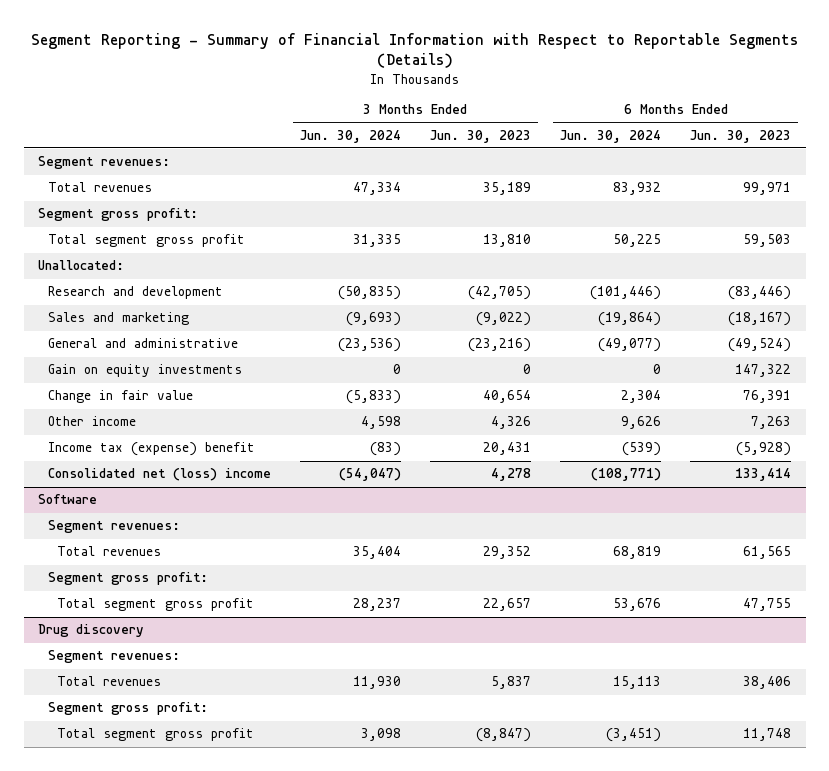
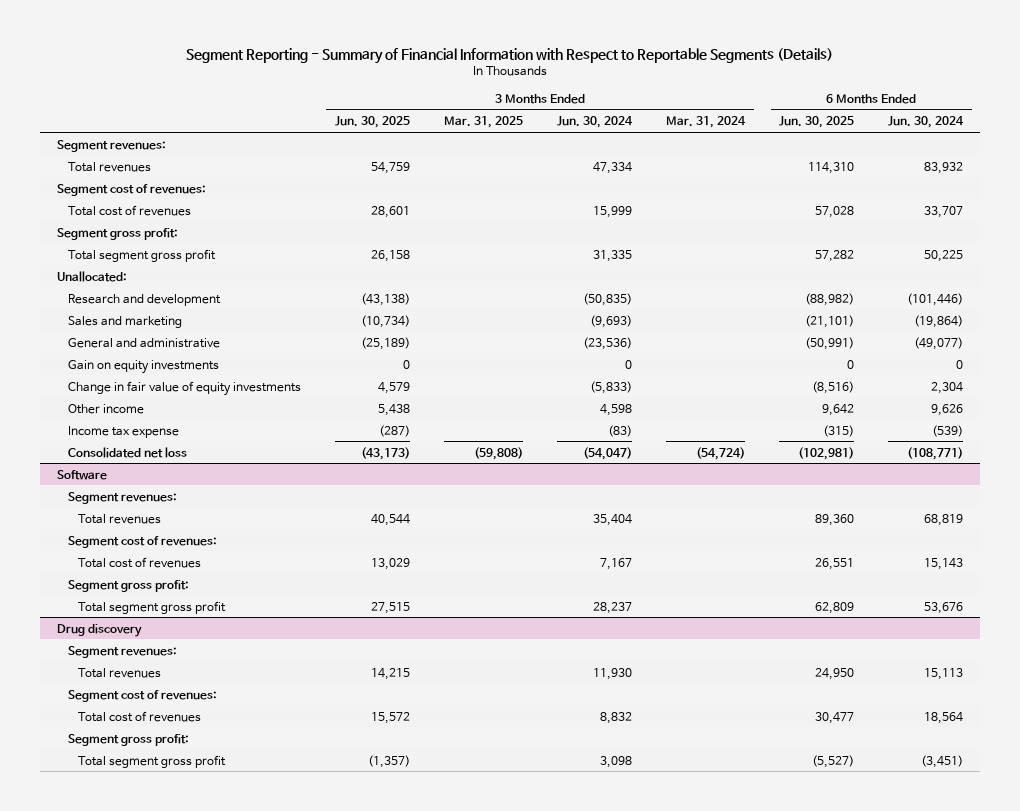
[429,129,531,143] Jun. 30, 2023 -> none
[690,129,792,143] Jun. 30, 2023 -> none
none -> [334,116,410,129] Jun. 30, 2025
none -> [443,116,523,129] Mar. 31, 2025
none -> [666,116,747,129] Mar. 31, 2024
none -> [779,116,855,129] Jun. 30, 2025
none -> [57,183,207,196] Segment cost of revenues:
none -> [67,204,191,216] Total cost of revenues
[47,390,193,404] Change in fair value -> [67,380,301,396] Change in fair value of equity investments
[47,442,255,457] Income tax (expense) benefit -> [67,425,179,438] Income tax expense
[47,468,271,482] Consolidated net (loss) income -> [67,446,187,458] Consolidated net loss
none -> [67,535,217,548] Segment cost of revenues:
none -> [78,556,202,568] Total cost of revenues
none -> [67,689,217,702] Segment cost of revenues:
none -> [78,710,202,722] Total cost of revenues

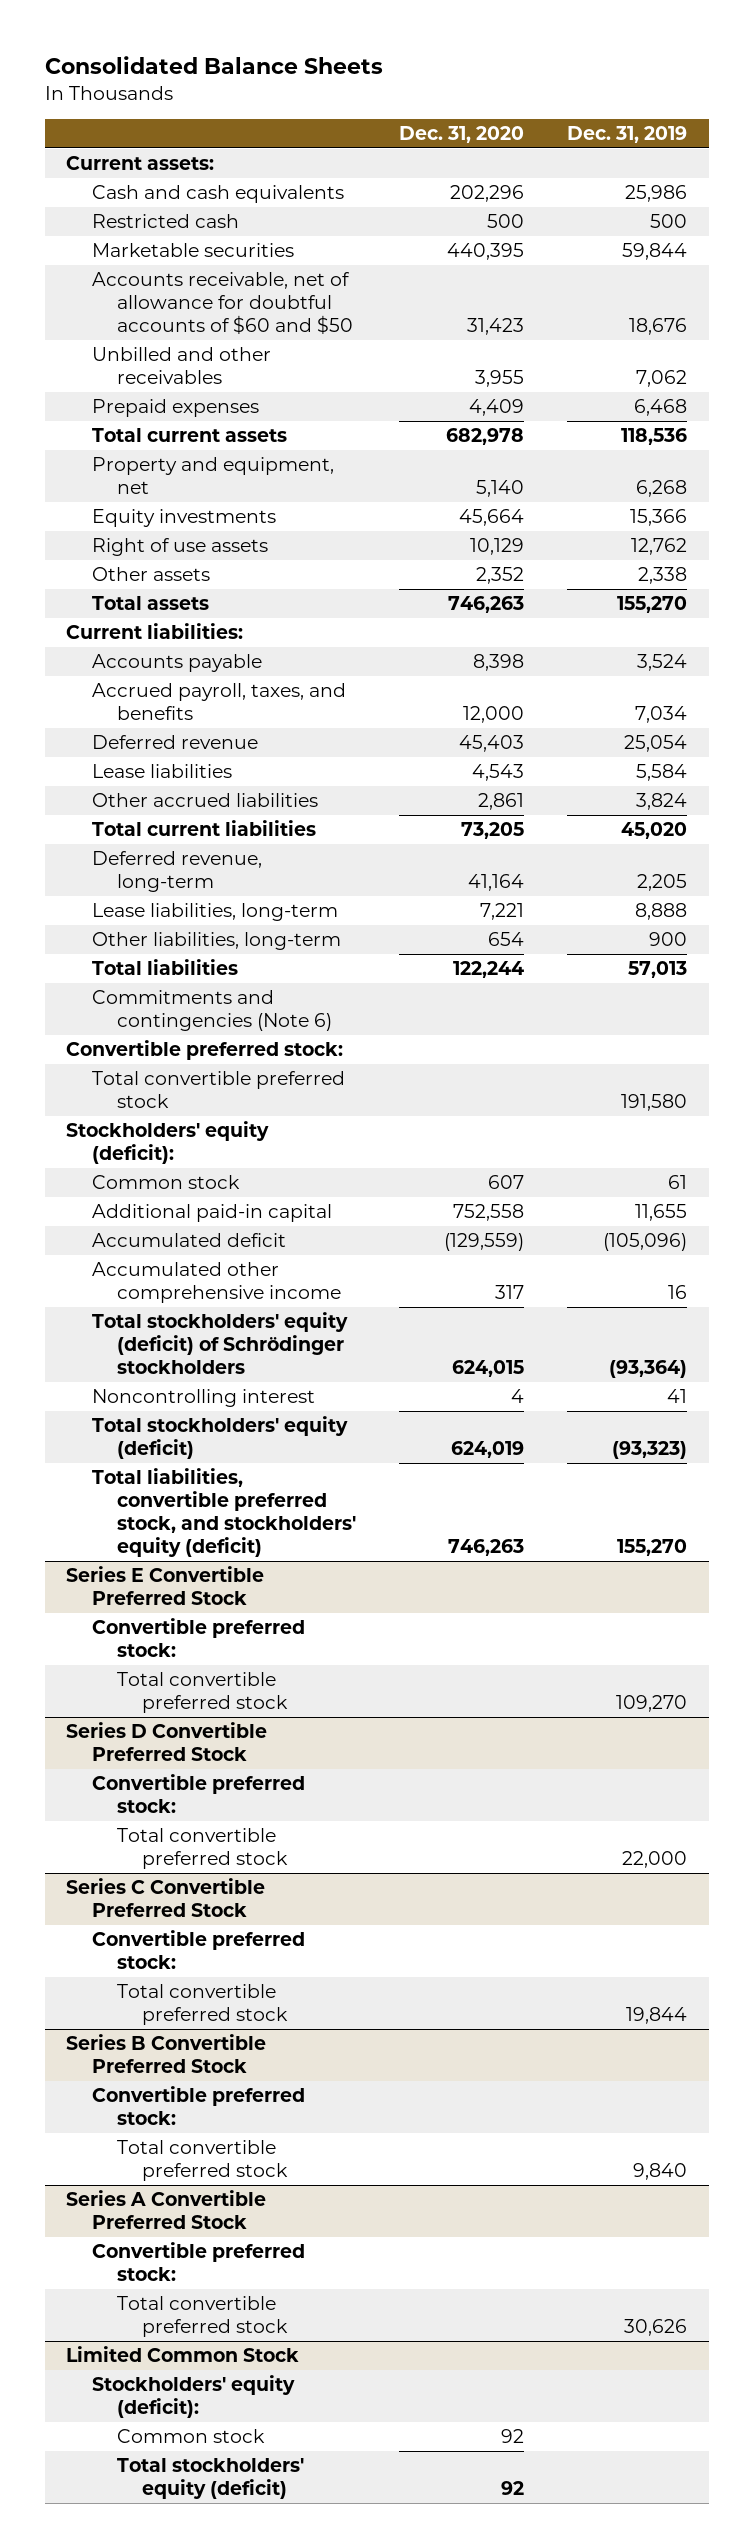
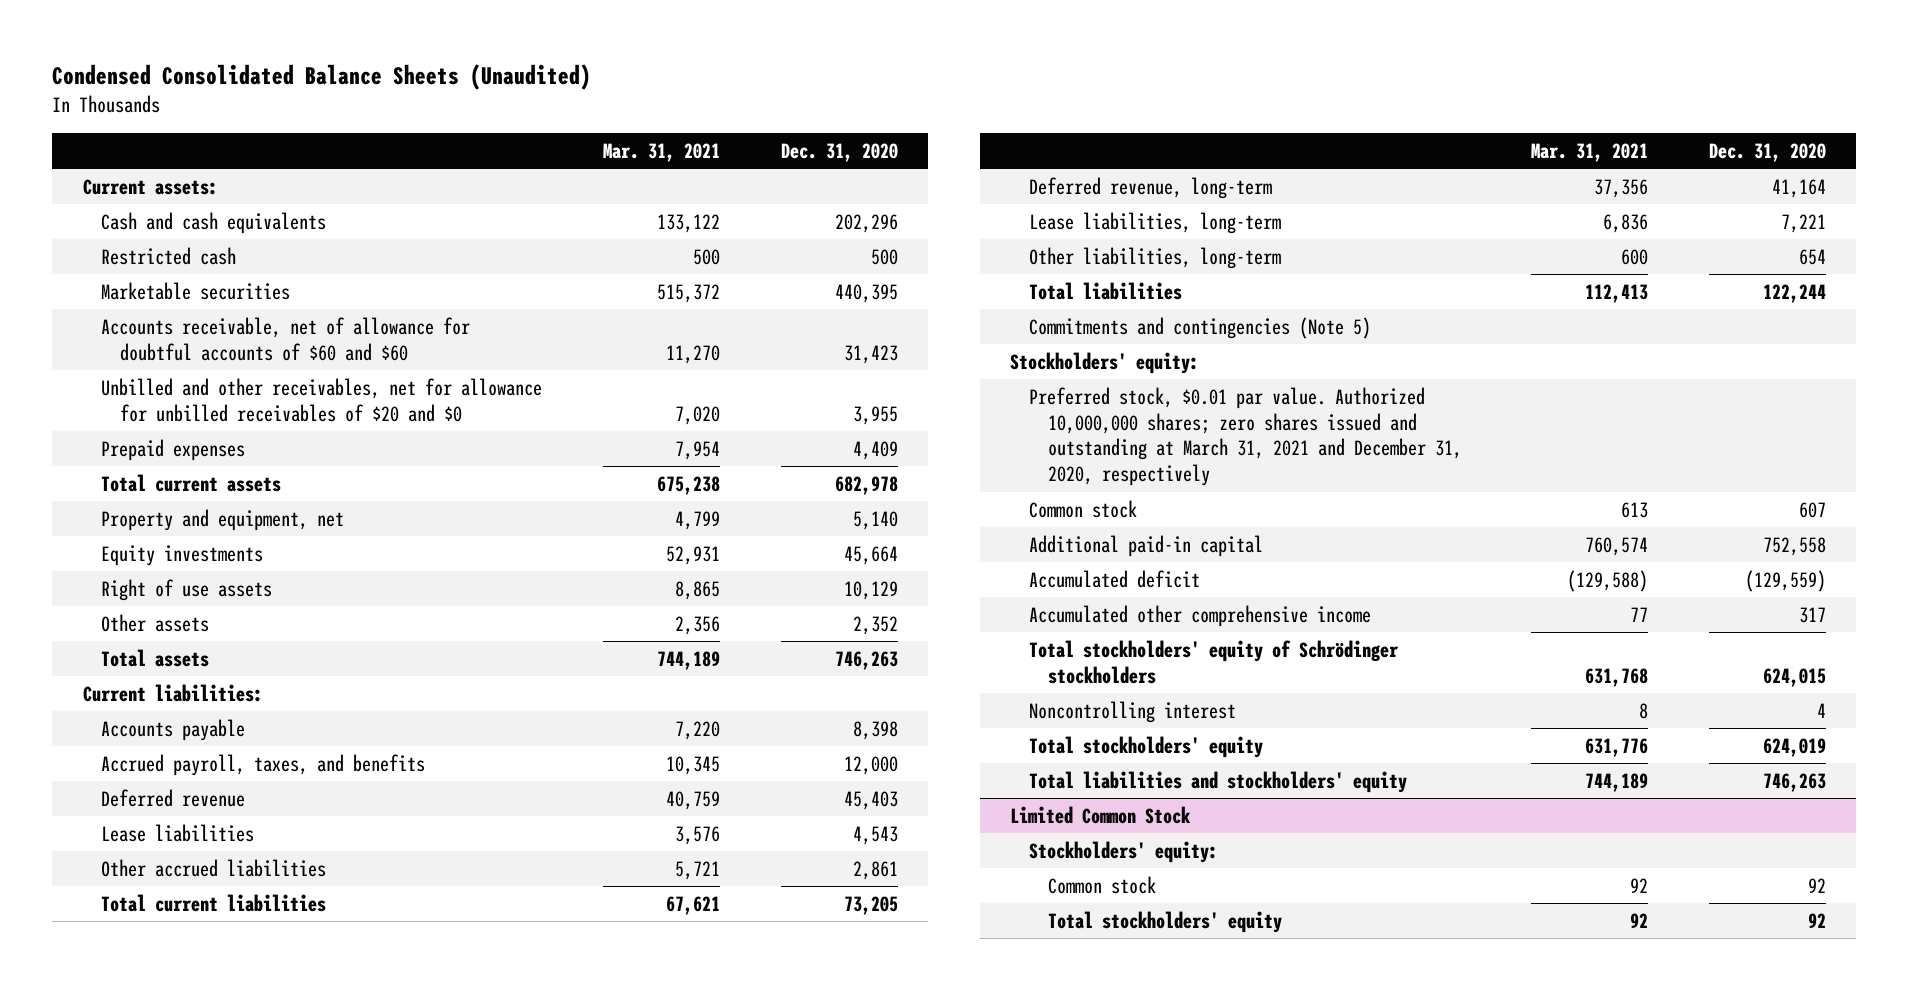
[44,56,383,75] Consolidated Balance Sheets -> [52,64,592,91] Condensed Consolidated Balance Sheets (Unaudited)
[567,126,688,144] Dec. 31, 2019 -> none
none -> [603,143,721,163] Mar. 31, 2021
[91,272,353,334] Accounts receivable, net of allowance for doubtful accounts of $60 and $50 -> [101,316,471,361] Accounts receivable, net of allowance for doubtful accounts of $60 and $60
[91,347,271,384] Unbilled and other receivables -> [101,377,543,422] Unbilled and other receivables, net for allowance for unbilled receivables of $20 and $0
[66,1040,344,1061] Convertible preferred stock: -> none
[91,1071,345,1108] Total convertible preferred stock -> none
[91,990,332,1031] Commitments and contingencies (Note 6) -> [1029,316,1372,339] Commitments and contingencies (Note 5)
[66,1121,270,1164] Stockholders' equity (deficit): -> [1010,351,1200,374] Stockholders' equity:
none -> [1029,386,1462,487] Preferred stock, $0.01 par value. Authorized 10,000,000 shares; zero shares issued and outstanding at March 31, 2021 and December 31, 2020, respectively
[91,1312,348,1374] Total stockholders' equity (deficit) of Schrödinger stockholders -> [1029,639,1400,684] Total stockholders' equity of Schrödinger stockholders
[66,1566,265,1605] Series E Convertible Preferred Stock -> none
[91,1618,305,1657] Convertible preferred stock: -> none
[116,1672,289,1713] Total convertible preferred stock -> none
[66,1722,268,1761] Series D Convertible Preferred Stock -> none
[91,1774,305,1813] Convertible preferred stock: -> none
[116,1828,289,1869] Total convertible preferred stock -> none
[66,1878,266,1917] Series C Convertible Preferred Stock -> none
[91,1930,305,1969] Convertible preferred stock: -> none
[116,1984,289,2025] Total convertible preferred stock -> none
[66,2034,267,2073] Series B Convertible Preferred Stock -> none
[91,2086,305,2125] Convertible preferred stock: -> none
[116,2140,289,2181] Total convertible preferred stock -> none
[66,2190,267,2229] Series A Convertible Preferred Stock -> none
[91,2242,305,2281] Convertible preferred stock: -> none
[116,2296,289,2337] Total convertible preferred stock -> none
[91,1416,348,1459] Total stockholders' equity (deficit) -> [1029,735,1264,758] Total stockholders' equity
[91,1468,356,1557] Total liabilities, convertible preferred stock, and stockholders' equity (deficit) -> [1029,770,1408,793] Total liabilities and stockholders' equity
[91,2375,295,2418] Stockholders' equity (deficit): -> [1029,840,1219,863] Stockholders' equity:
[116,2458,304,2499] Total stockholders' equity (deficit) -> [1047,910,1282,933] Total stockholders' equity

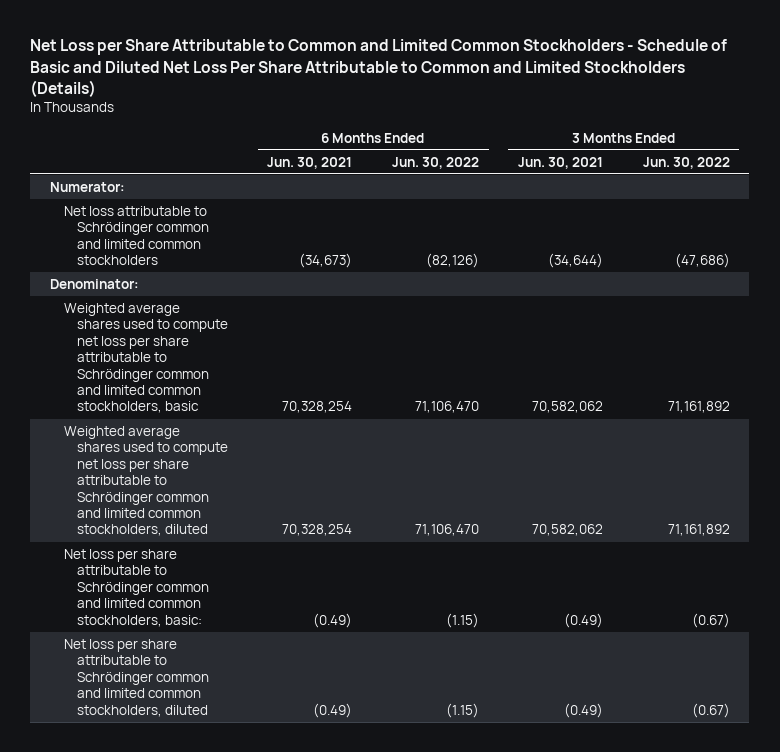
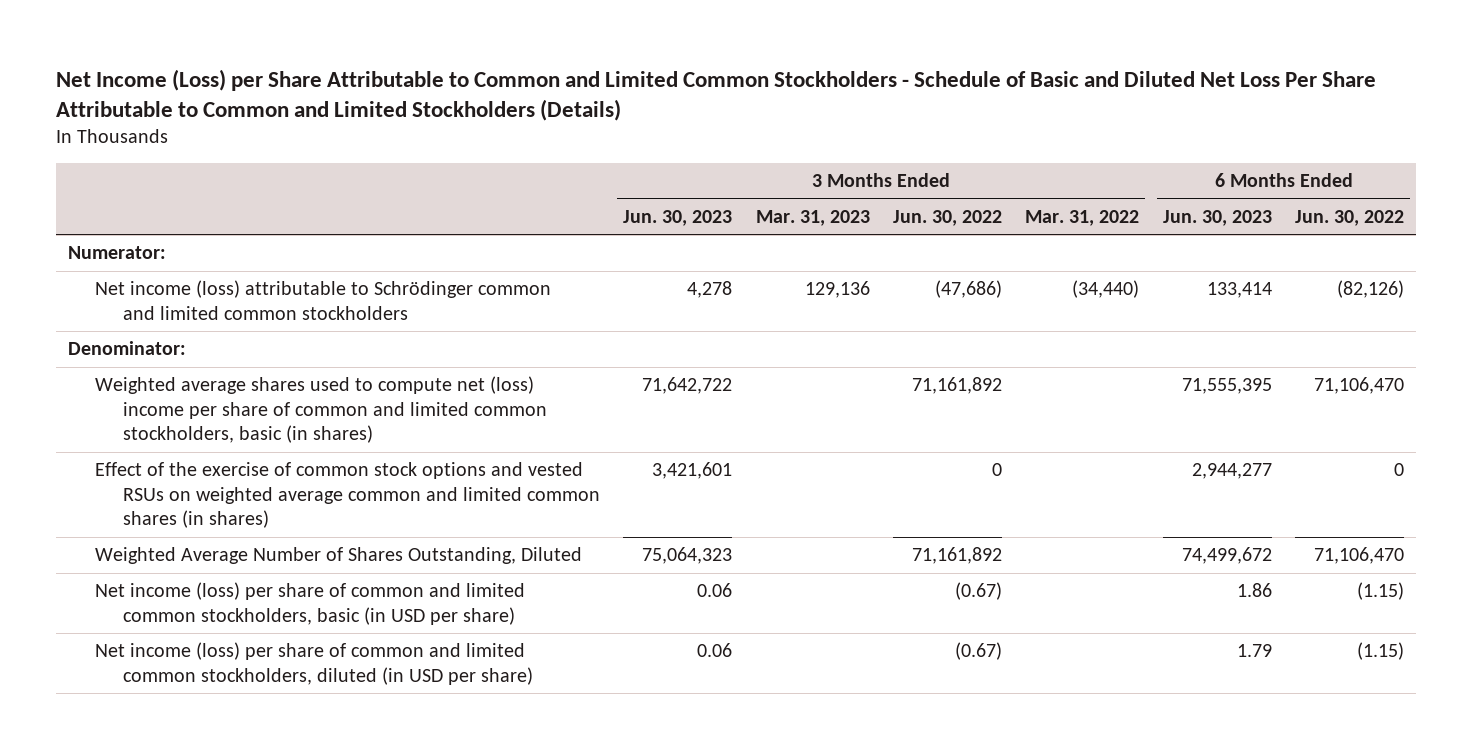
[30,39,728,97] Net Loss per Share Attributable to Common and Limited Common Stockholders - Schedule of Basic and Diluted Net Loss Per Share Attributable to Common and Limited Stockholders (Details) -> [56,68,1377,121] Net Income (Loss) per Share Attributable to Common and Limited Common Stockholders - Schedule of Basic and Diluted Net Loss Per Share Attributable to Common and Limited Stockholders (Details)
[267,156,353,169] Jun. 30, 2021 -> none
[518,156,604,169] Jun. 30, 2021 -> none
none -> [623,209,733,226] Jun. 30, 2023
none -> [755,209,870,226] Mar. 31, 2023
none -> [1025,209,1140,226] Mar. 31, 2022
none -> [1162,209,1272,226] Jun. 30, 2023
[63,206,210,266] Net loss attributable to Schrödinger common and limited common stockholders -> [95,280,552,320] Net income (loss) attributable to Schrödinger common and limited common stockholders
[63,303,229,414] Weighted average shares used to compute net loss per share attributable to Schrödinger common and limited common stockholders, basic -> [95,376,547,444] Weighted average shares used to compute net (loss) income per share of common and limited common stockholders, basic (in shares)
none -> [95,462,600,529] Effect of the exercise of common stock options and vested RSUs on weighted average common and limited common shares (in shares)
[63,426,229,537] Weighted average shares used to compute net loss per share attributable to Schrödinger common and limited common stockholders, diluted -> [95,547,583,565] Weighted Average Number of Shares Outstanding, Diluted
[63,549,210,627] Net loss per share attributable to Schrödinger common and limited common stockholders, basic: -> [95,582,526,625] Net income (loss) per share of common and limited common stockholders, basic (in USD per share)
[63,639,210,717] Net loss per share attributable to Schrödinger common and limited common stockholders, diluted -> [95,642,533,685] Net income (loss) per share of common and limited common stockholders, diluted (in USD per share)

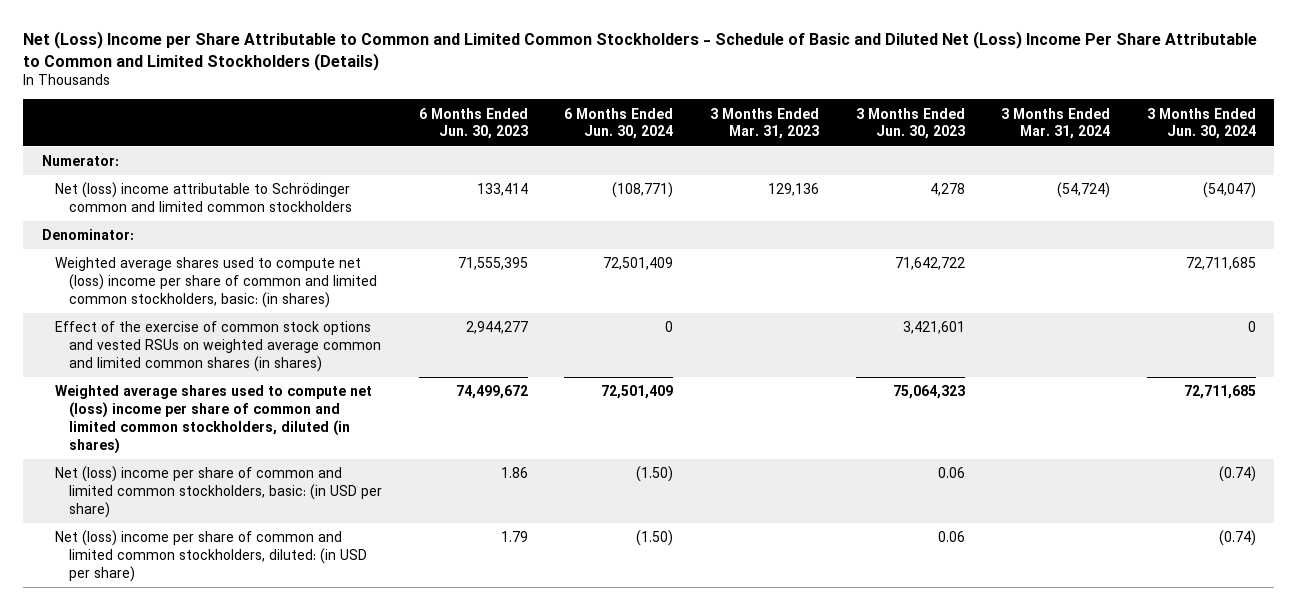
[56,68,1377,121] Net Income (Loss) per Share Attributable to Common and Limited Common Stockholders - Schedule of Basic and Diluted Net Loss Per Share Attributable to Common and Limited Stockholders (Details) -> [23,30,1258,71] Net (Loss) Income per Share Attributable to Common and Limited Common Stockholders - Schedule of Basic and Diluted Net (Loss) Income Per Share Attributable to Common and Limited Stockholders (Details)
[893,209,1003,226] Jun. 30, 2022 -> none
[1025,209,1140,226] Mar. 31, 2022 -> none
[1295,209,1405,226] Jun. 30, 2022 -> none
none -> [564,107,674,140] 6 Months Ended Jun. 30, 2024
none -> [1001,107,1111,140] 3 Months Ended Mar. 31, 2024
none -> [1146,107,1256,140] 3 Months Ended Jun. 30, 2024
[95,280,552,320] Net income (loss) attributable to Schrödinger common and limited common stockholders -> [55,182,352,212] Net (loss) income attributable to Schrödinger common and limited common stockholders
[95,376,547,444] Weighted average shares used to compute net (loss) income per share of common and limited common stockholders, basic (in shares) -> [55,257,377,308] Weighted average shares used to compute net (loss) income per share of common and limited common stockholders, basic: (in shares)
[95,547,583,565] Weighted Average Number of Shares Outstanding, Diluted -> [55,385,373,454] Weighted average shares used to compute net (loss) income per share of common and limited common stockholders, diluted (in shares)
[95,582,526,625] Net income (loss) per share of common and limited common stockholders, basic (in USD per share) -> [55,466,382,518] Net (loss) income per share of common and limited common stockholders, basic: (in USD per share)
[95,642,533,685] Net income (loss) per share of common and limited common stockholders, diluted (in USD per share) -> [55,530,367,582] Net (loss) income per share of common and limited common stockholders, diluted: (in USD per share)

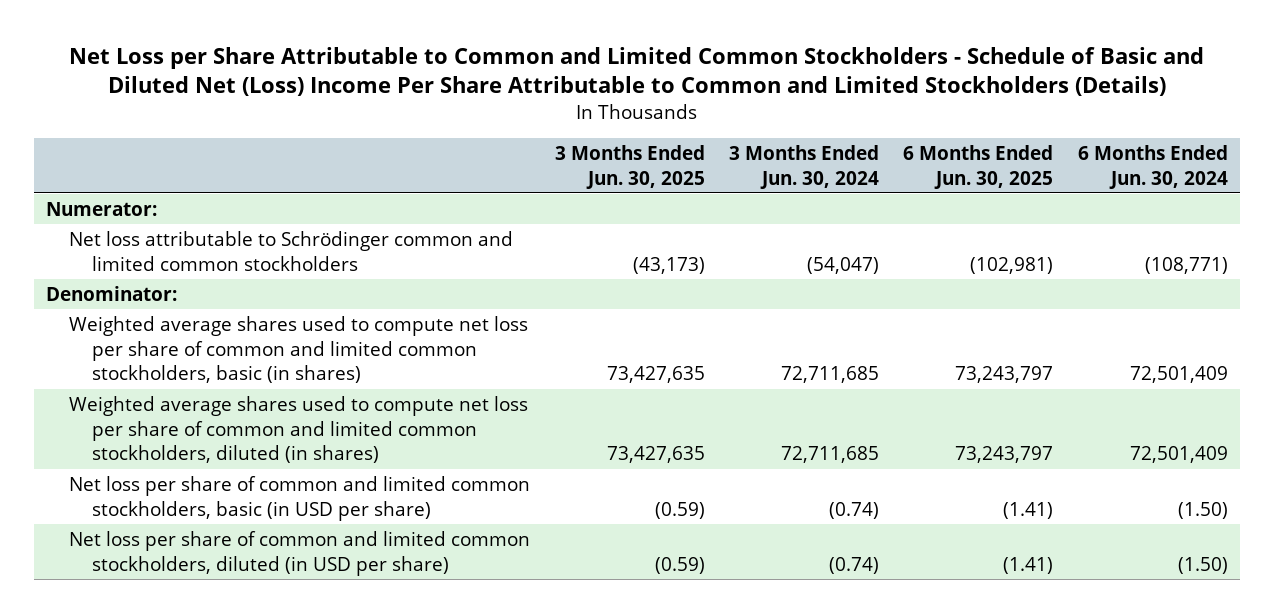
[23,30,1258,71] Net (Loss) Income per Share Attributable to Common and Limited Common Stockholders - Schedule of Basic and Diluted Net (Loss) Income Per Share Attributable to Common and Limited Stockholders (Details) -> [68,46,1204,97] Net Loss per Share Attributable to Common and Limited Common Stockholders - Schedule of Basic and Diluted Net (Loss) Income Per Share Attributable to Common and Limited Stockholders (Details)
[418,107,528,140] 6 Months Ended Jun. 30, 2023 -> none
[709,107,819,140] 3 Months Ended Mar. 31, 2023 -> none
[855,107,965,140] 3 Months Ended Jun. 30, 2023 -> none
[1001,107,1111,140] 3 Months Ended Mar. 31, 2024 -> none
none -> [554,144,705,189] 3 Months Ended Jun. 30, 2025
none -> [903,144,1054,189] 6 Months Ended Jun. 30, 2025
[55,182,352,212] Net (loss) income attributable to Schrödinger common and limited common stockholders -> [69,230,514,271] Net loss attributable to Schrödinger common and limited common stockholders
[55,321,381,372] Effect of the exercise of common stock options and vested RSUs on weighted average common and limited common shares (in shares) -> none
[55,257,377,308] Weighted average shares used to compute net (loss) income per share of common and limited common stockholders, basic: (in shares) -> [69,315,529,384] Weighted average shares used to compute net loss per share of common and limited common stockholders, basic (in shares)
[55,385,373,454] Weighted average shares used to compute net (loss) income per share of common and limited common stockholders, diluted (in shares) -> [69,395,529,464] Weighted average shares used to compute net loss per share of common and limited common stockholders, diluted (in shares)
[55,466,382,518] Net (loss) income per share of common and limited common stockholders, basic: (in USD per share) -> [69,475,531,521] Net loss per share of common and limited common stockholders, basic (in USD per share)
[55,530,367,582] Net (loss) income per share of common and limited common stockholders, diluted: (in USD per share) -> [69,530,531,576] Net loss per share of common and limited common stockholders, diluted (in USD per share)

